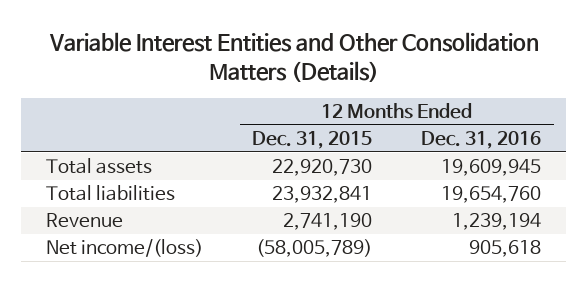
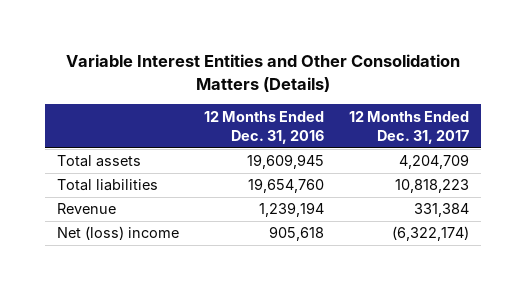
[252,131,373,150] Dec. 31, 2015 -> none
none -> [348,110,469,144] 12 Months Ended Dec. 31, 2017
[45,239,203,258] Net income/(loss) -> [57,226,180,241] Net (loss) income

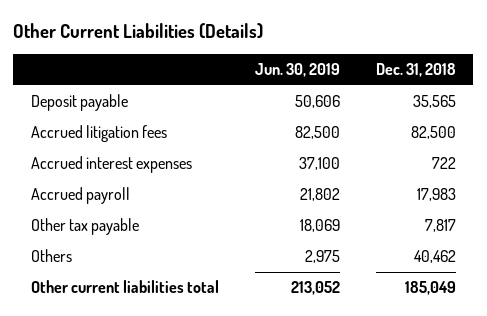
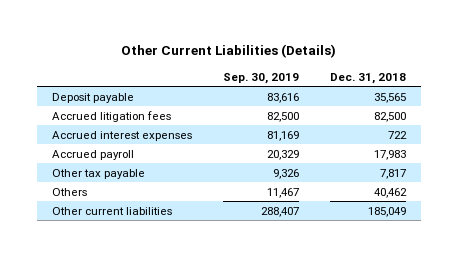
[254,63,340,78] Jun. 30, 2019 -> none
none -> [222,72,299,84] Sep. 30, 2019
[31,280,220,294] Other current liabilities total -> [52,206,173,215] Other current liabilities

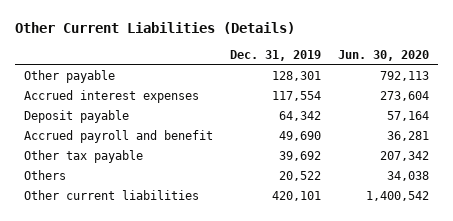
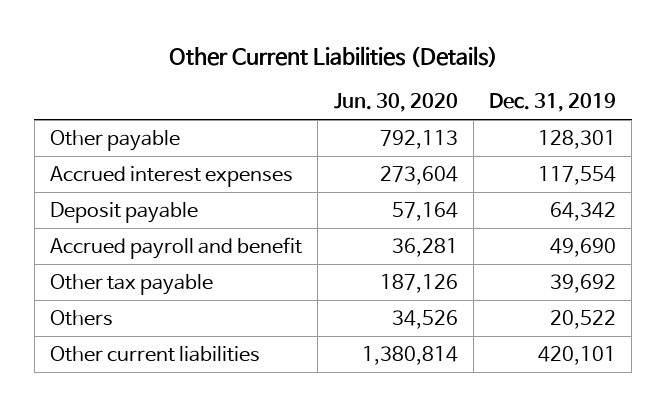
[380,151,430,162] 207,342 -> [379,273,458,293] 187,126
[387,171,430,182] 34,038 -> [391,309,458,329] 34,526
[366,191,430,202] 1,400,542 -> [361,345,458,365] 1,380,814

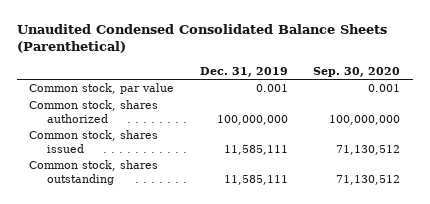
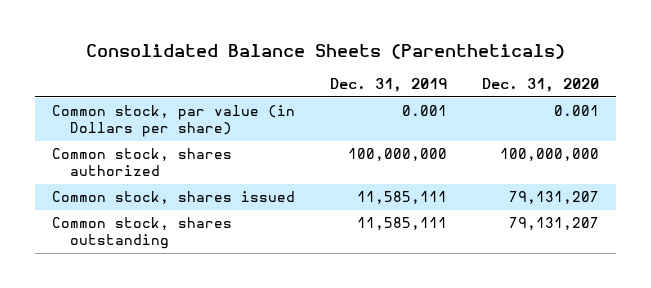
[16,24,387,54] Unaudited Condensed Consolidated Balance Sheets (Parenthetical) -> [85,43,565,59] Consolidated Balance Sheets (Parentheticals)
[313,66,401,77] Sep. 30, 2020 -> none
none -> [482,78,600,93] Dec. 31, 2020
[29,83,175,95] Common stock, par value -> [52,105,296,138] Common stock, par value (in Dollars per share)

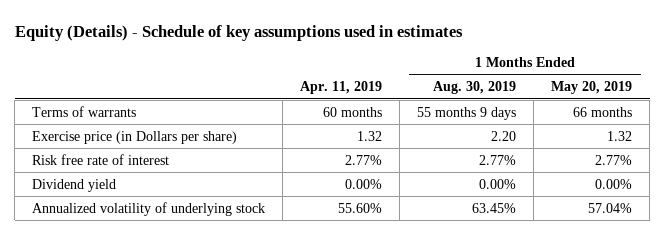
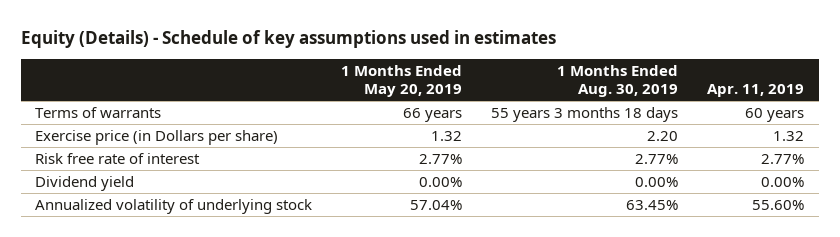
[323,106,383,117] 60 months -> [745,107,805,122] 60 years
[417,106,517,120] 55 months 9 days -> [491,106,679,122] 55 years 3 months 18 days
[573,106,633,117] 66 months -> [403,107,463,122] 66 years

